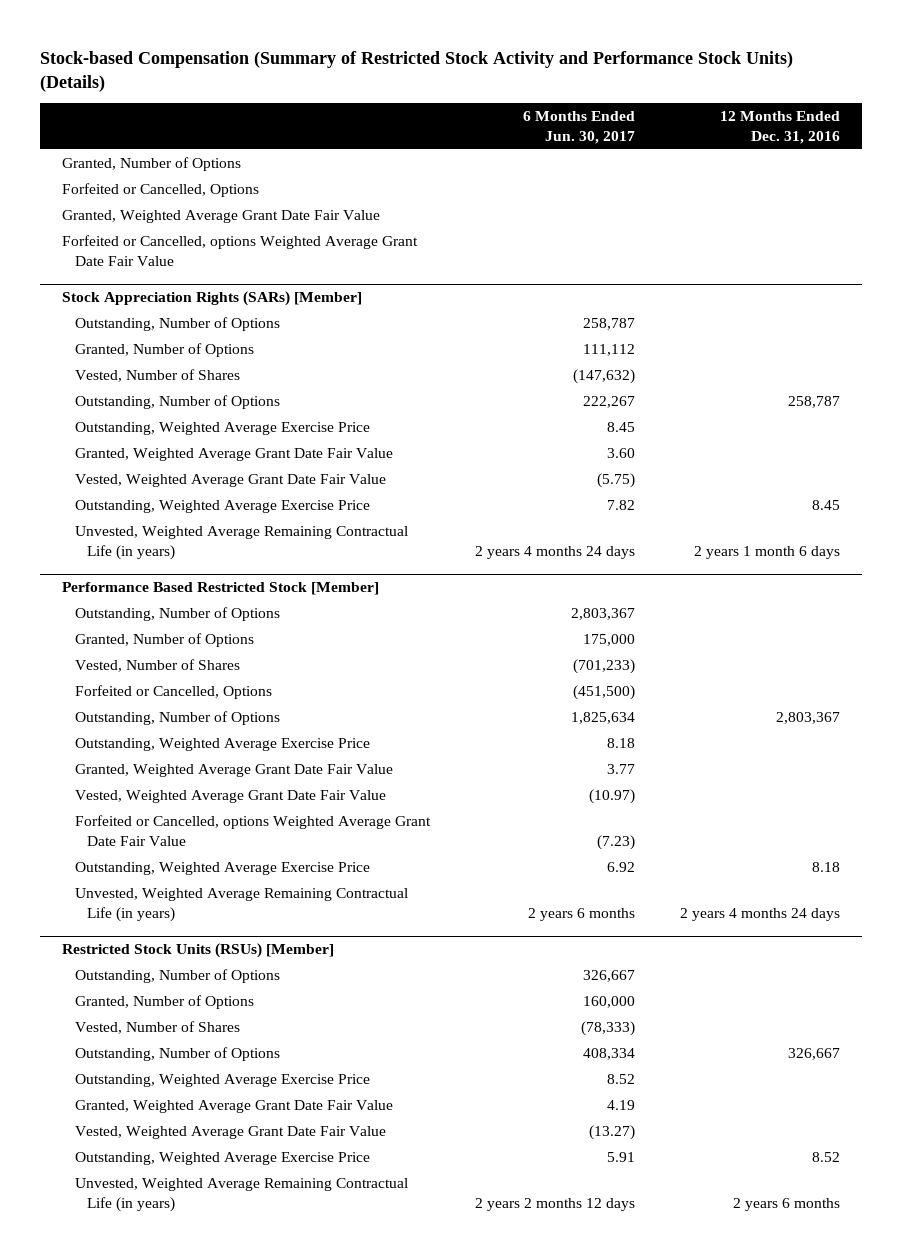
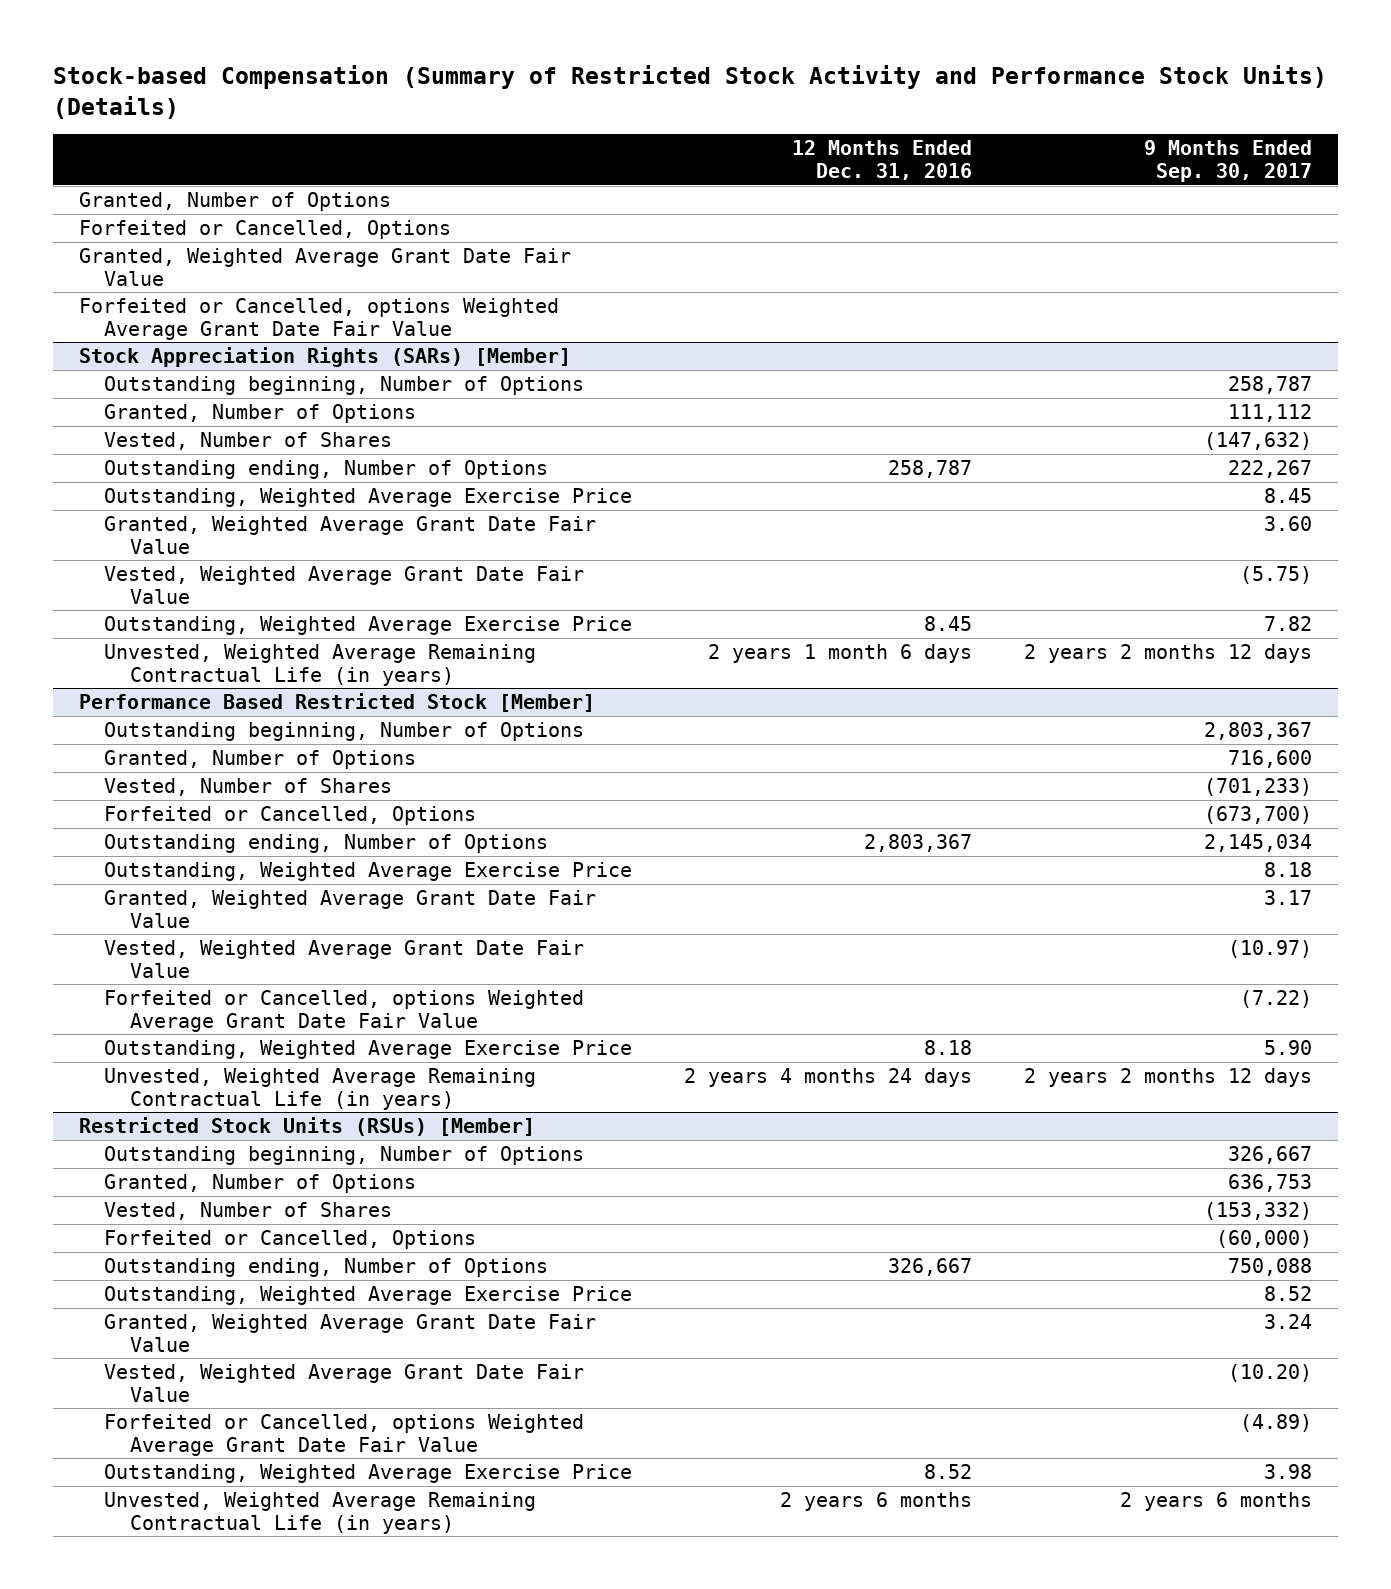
[522,111,635,145] 6 Months Ended Jun. 30, 2017 -> none
none -> [1143,140,1312,183] 9 Months Ended Sep. 30, 2017
[74,316,280,331] Outstanding, Number of Options -> [104,376,585,396] Outstanding beginning, Number of Options
[74,394,280,409] Outstanding, Number of Options -> [104,460,549,480] Outstanding ending, Number of Options
[74,606,280,621] Outstanding, Number of Options -> [104,722,585,742] Outstanding beginning, Number of Options
[74,710,280,725] Outstanding, Number of Options -> [104,834,549,854] Outstanding ending, Number of Options
[74,968,280,983] Outstanding, Number of Options -> [104,1146,585,1166] Outstanding beginning, Number of Options
none -> [104,1230,477,1250] Forfeited or Cancelled, Options
[74,1046,280,1061] Outstanding, Number of Options -> [104,1258,549,1278] Outstanding ending, Number of Options
none -> [104,1414,585,1456] Forfeited or Cancelled, options Weighted Average Grant Date Fair Value

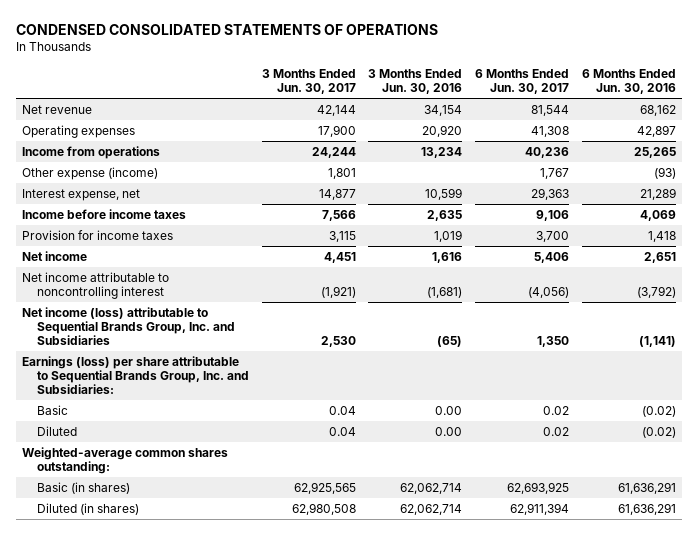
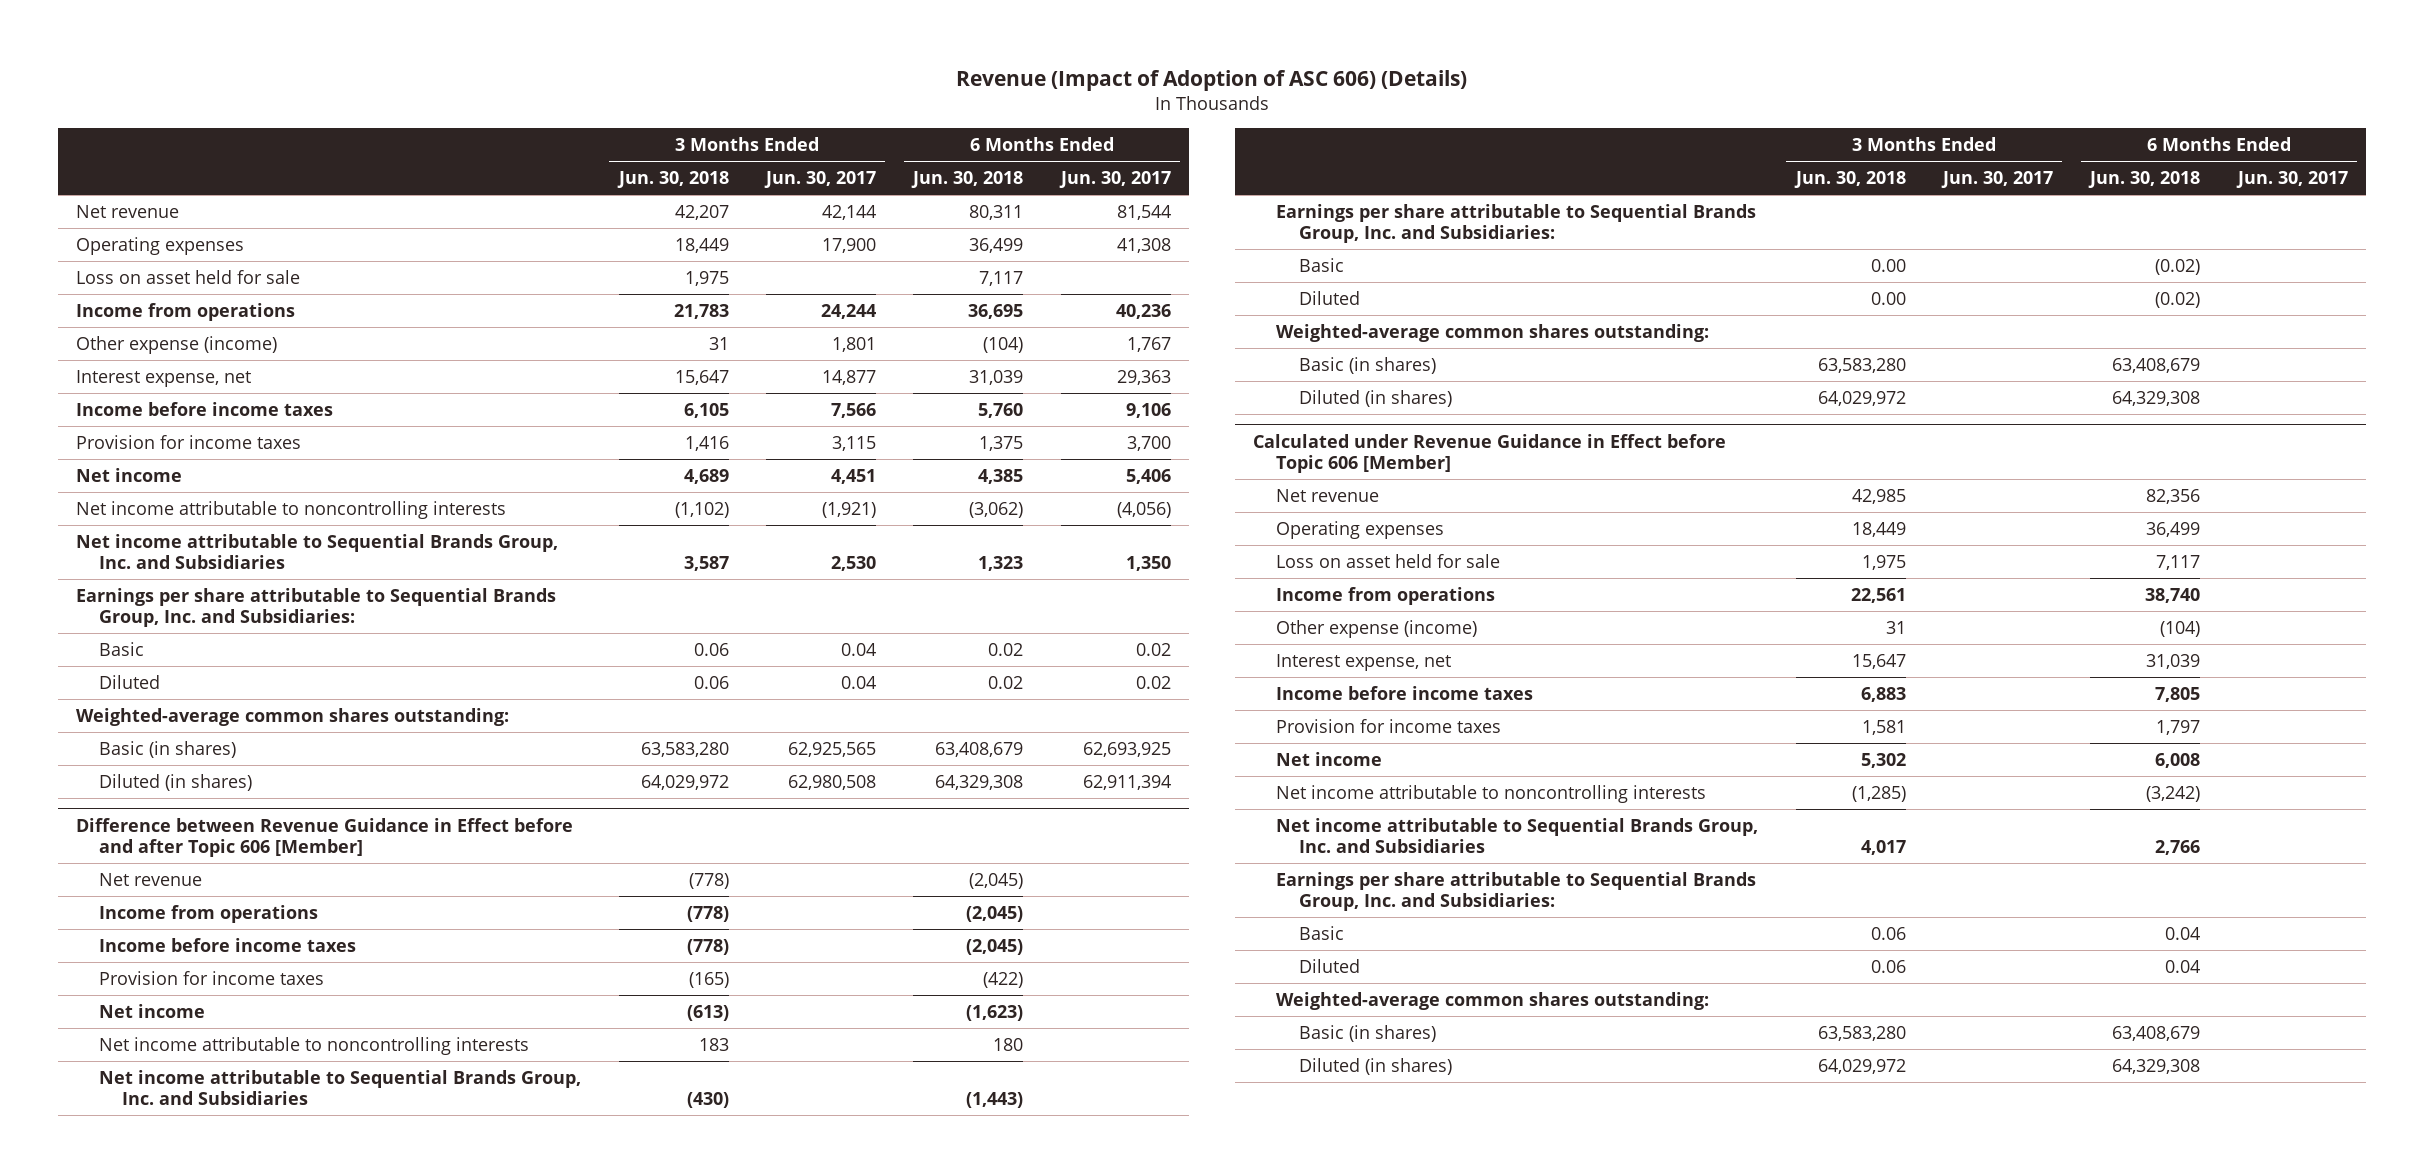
[15,23,438,35] CONDENSED CONSOLIDATED STATEMENTS OF OPERATIONS -> [955,69,1467,91] Revenue (Impact of Adoption of ASC 606) (Details)
[368,68,463,94] 3 Months Ended Jun. 30, 2016 -> none
[581,68,676,94] 6 Months Ended Jun. 30, 2016 -> none
none -> [616,171,729,189] Jun. 30, 2018
none -> [911,171,1024,189] Jun. 30, 2018
none -> [76,269,301,284] Loss on asset held for sale
[22,272,170,300] Net income attributable to noncontrolling interest -> [76,500,507,519] Net income attributable to noncontrolling interests
[22,307,235,346] Net income (loss) attributable to Sequential Brands Group, Inc. and Subsidiaries -> [76,533,559,570] Net income attributable to Sequential Brands Group, Inc. and Subsidiaries
[22,356,249,395] Earnings (loss) per share attributable to Sequential Brands Group, Inc. and Subsidiaries: -> [76,587,557,628] Earnings per share attributable to Sequential Brands Group, Inc. and Subsidiaries:
none -> [76,817,574,858] Difference between Revenue Guidance in Effect before and after Topic 606 [Member]
none -> [99,872,203,886] Net revenue
none -> [99,904,319,923] Income from operations
none -> [99,937,357,952] Income before income taxes
none -> [99,970,325,985] Provision for income taxes
none -> [99,1003,206,1018] Net income
none -> [99,1036,530,1055] Net income attributable to noncontrolling interests
none -> [99,1069,582,1106] Net income attributable to Sequential Brands Group, Inc. and Subsidiaries
none -> [1276,203,1757,244] Earnings per share attributable to Sequential Brands Group, Inc. and Subsidiaries:
none -> [1299,257,1345,272] Basic
none -> [1299,290,1361,305] Diluted
none -> [1276,323,1710,342] Weighted-average common shares outstanding:
none -> [1299,356,1437,374] Basic (in shares)
none -> [1299,389,1453,407] Diluted (in shares)
none -> [1253,433,1727,474] Calculated under Revenue Guidance in Effect before Topic 606 [Member]
none -> [1276,488,1380,502] Net revenue
none -> [1276,520,1445,539] Operating expenses
none -> [1276,553,1501,568] Loss on asset held for sale
none -> [1276,586,1496,605] Income from operations
none -> [1276,619,1478,638] Other expense (income)
none -> [1276,653,1452,671] Interest expense, net
none -> [1276,685,1534,700] Income before income taxes
none -> [1276,718,1502,733] Provision for income taxes
none -> [1276,751,1383,766] Net income
none -> [1276,784,1707,803] Net income attributable to noncontrolling interests
none -> [1276,817,1759,854] Net income attributable to Sequential Brands Group, Inc. and Subsidiaries
none -> [1276,871,1757,912] Earnings per share attributable to Sequential Brands Group, Inc. and Subsidiaries:
none -> [1299,925,1345,940] Basic
none -> [1299,958,1361,973] Diluted
none -> [1276,991,1710,1010] Weighted-average common shares outstanding:
none -> [1299,1024,1437,1042] Basic (in shares)
none -> [1299,1057,1453,1075] Diluted (in shares)

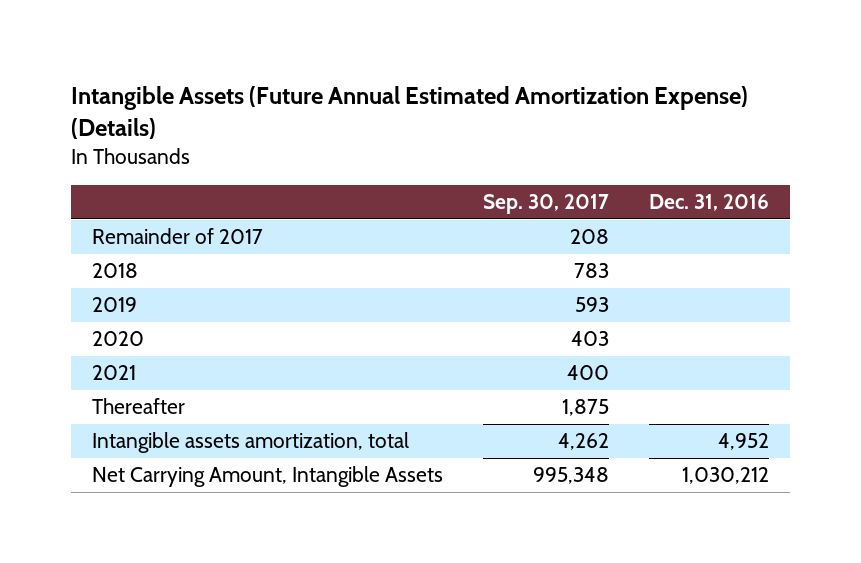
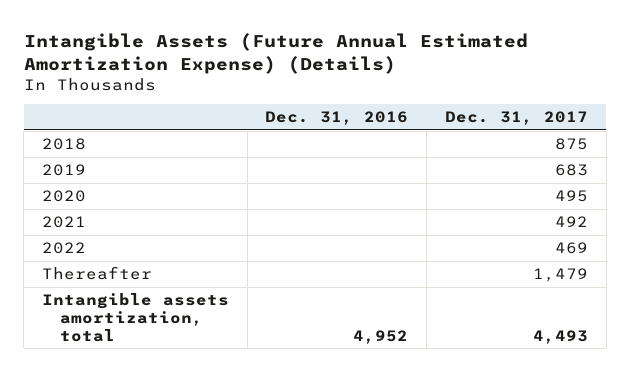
[482,194,609,215] Sep. 30, 2017 -> none
none -> [444,111,588,126] Dec. 31, 2017
[91,228,263,245] Remainder of 2017 -> none
none -> [41,241,86,254] 2022
[91,466,443,488] Net Carrying Amount, Intangible Assets -> none

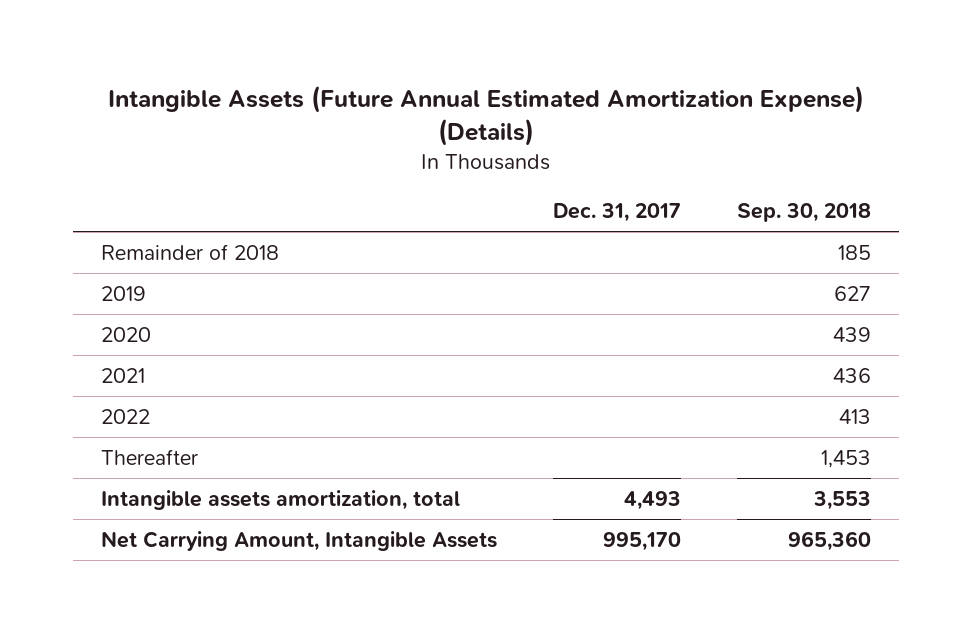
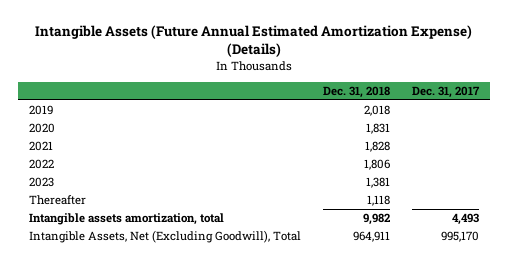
[736,203,871,223] Sep. 30, 2018 -> none
none -> [322,85,390,98] Dec. 31, 2018
[101,243,280,260] Remainder of 2018 -> none
none -> [28,177,54,188] 2023
[101,530,498,551] Net Carrying Amount, Intangible Assets -> [28,230,301,244] Intangible Assets, Net (Excluding Goodwill), Total

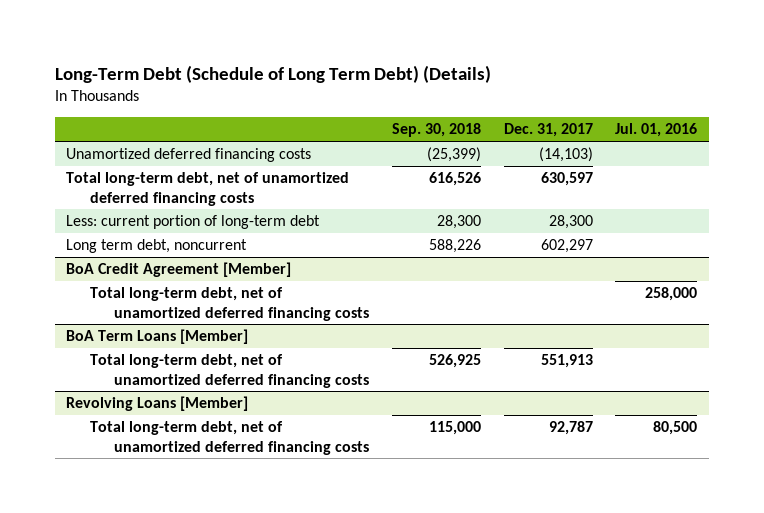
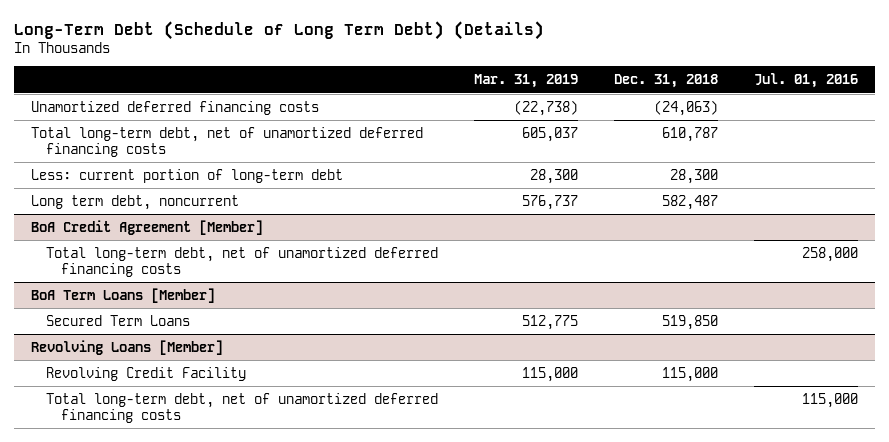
[392,123,482,138] Sep. 30, 2018 -> none
[503,123,593,138] Dec. 31, 2017 -> none
none -> [474,74,579,89] Mar. 31, 2019
none -> [613,74,718,89] Dec. 31, 2018
[90,354,370,388] Total long-term debt, net of unamortized deferred financing costs -> none
none -> [46,314,191,326] Secured Term Loans
none -> [46,366,247,381] Revolving Credit Facility
[653,421,698,436] 80,500 -> [801,392,858,408] 115,000

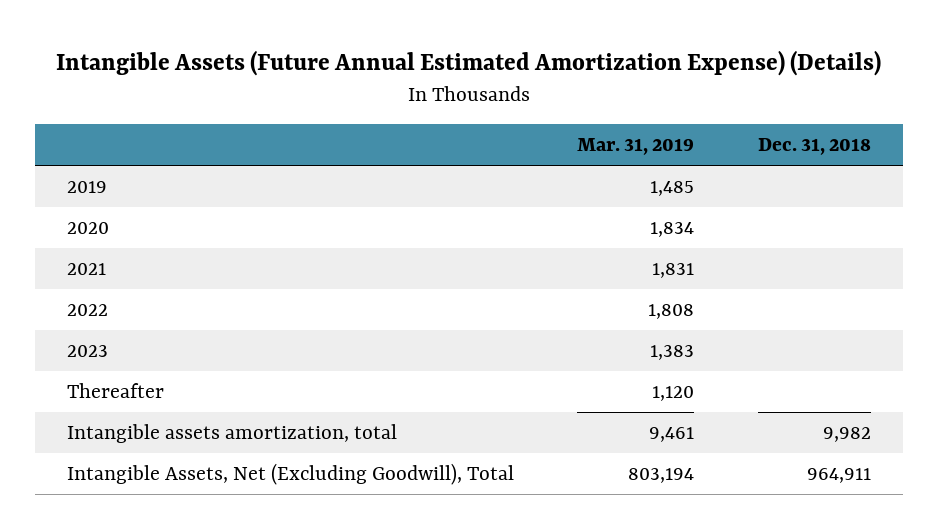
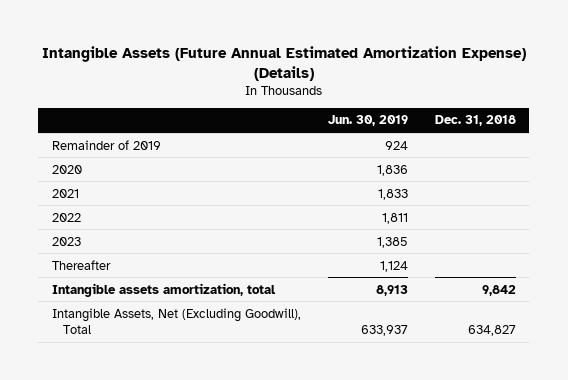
[577,138,695,156] Mar. 31, 2019 -> none
none -> [327,115,408,127] Jun. 30, 2019
[66,181,107,194] 2019 -> [51,139,161,150] Remainder of 2019
[822,427,871,443] 9,982 -> [481,284,516,296] 9,842
[806,468,871,484] 964,911 -> [467,324,516,336] 634,827

